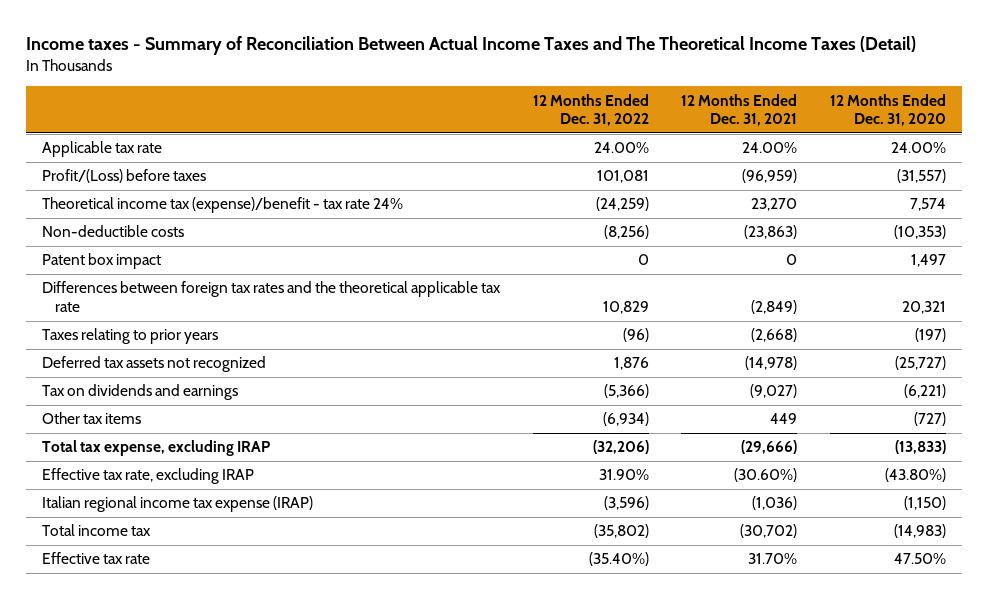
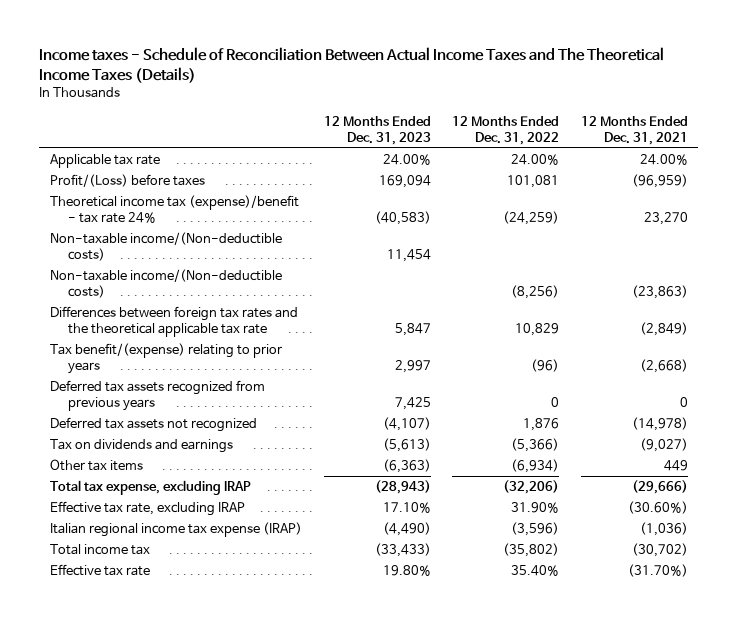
[25,35,916,55] Income taxes - Summary of Reconciliation Between Actual Income Taxes and The Theoretical Income Taxes (Detail) -> [39,46,665,83] Income taxes - Schedule of Reconciliation Between Actual Income Taxes and The Theoretical Income Taxes (Details)
[829,93,946,127] 12 Months Ended Dec. 31, 2020 -> none
none -> [323,115,431,145] 12 Months Ended Dec. 31, 2023
[41,253,161,270] Patent box impact -> none
none -> [50,232,283,262] Non-taxable income/(Non-deductible costs)
[41,225,184,238] Non-deductible costs -> [50,269,283,299] Non-taxable income/(Non-deductible costs)
[41,328,218,345] Taxes relating to prior years -> [50,343,283,375] Tax benefit/(expense) relating to prior years
none -> [50,380,266,412] Deferred tax assets recognized from previous years
[588,552,649,567] (35.40%) -> [511,565,560,577] 35.40%
[748,553,798,565] 31.70% -> [627,564,688,578] (31.70%)

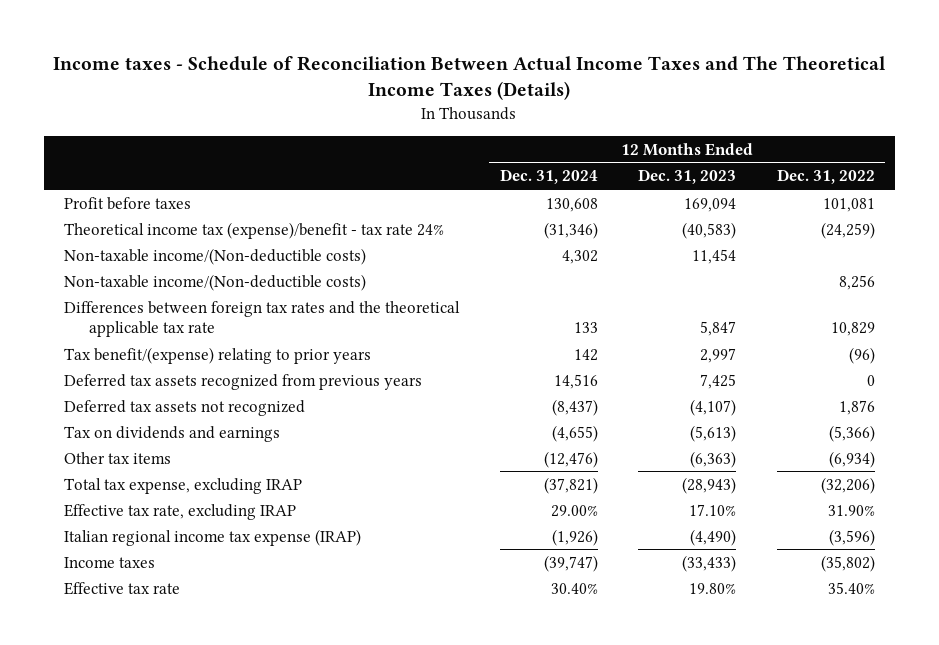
[580,115,688,145] 12 Months Ended Dec. 31, 2021 -> none
none -> [499,169,598,185] Dec. 31, 2024
[50,154,161,169] Applicable tax rate -> none
[50,174,206,188] Profit/(Loss) before taxes -> [63,196,191,210] Profit before taxes
[511,285,560,300] (8,256) -> [838,274,875,290] 8,256
[50,544,151,556] Total income tax -> [63,556,155,568] Income taxes

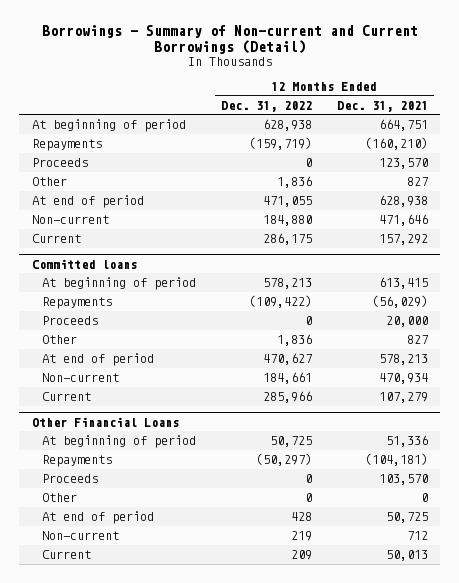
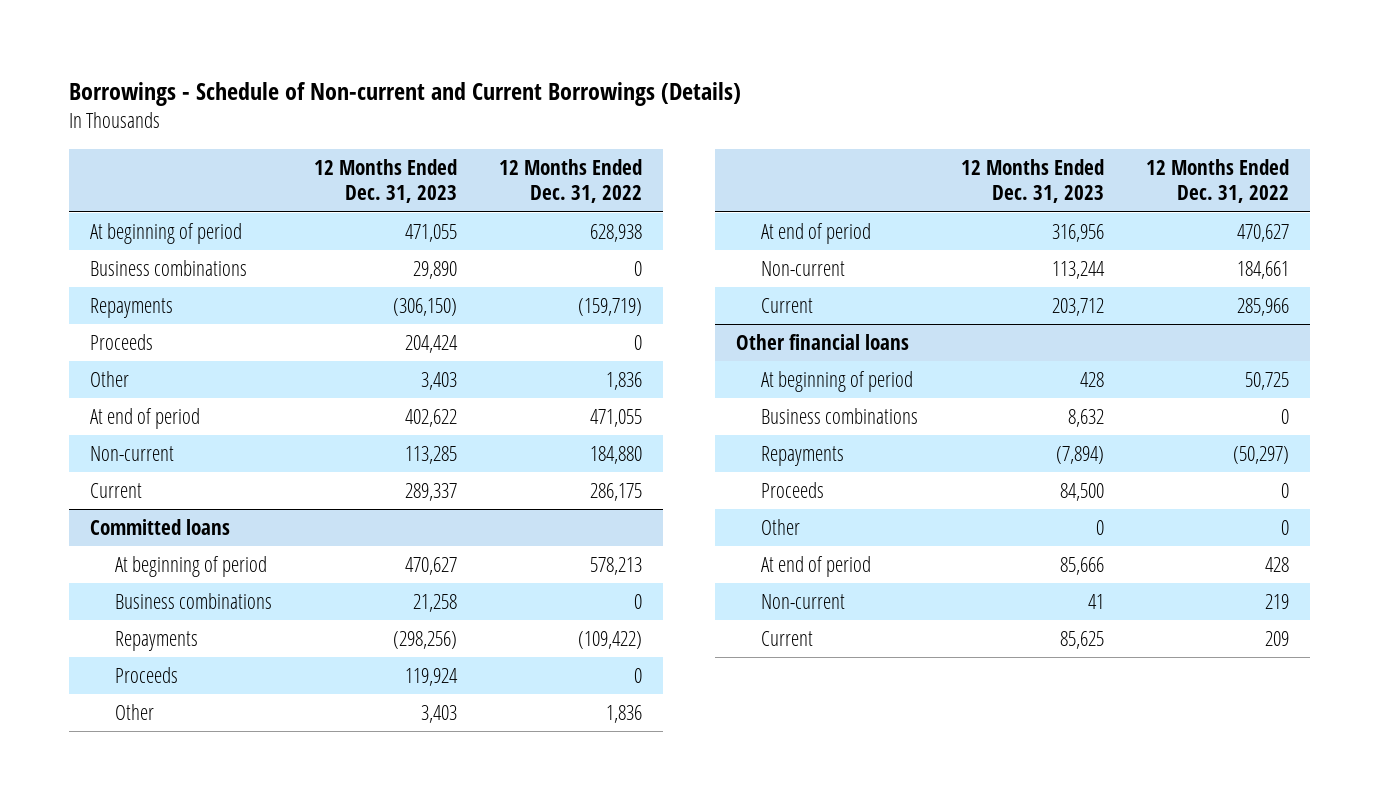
[41,24,418,54] Borrowings - Summary of Non-current and Current Borrowings (Detail) -> [68,82,741,107] Borrowings - Schedule of Non-current and Current Borrowings (Details)
[336,100,428,112] Dec. 31, 2021 -> none
none -> [314,158,458,204] 12 Months Ended Dec. 31, 2023
none -> [89,259,247,276] Business combinations
none -> [115,592,273,609] Business combinations
[31,416,179,427] Other Financial Loans -> [735,333,909,350] Other financial loans
none -> [761,407,919,424] Business combinations

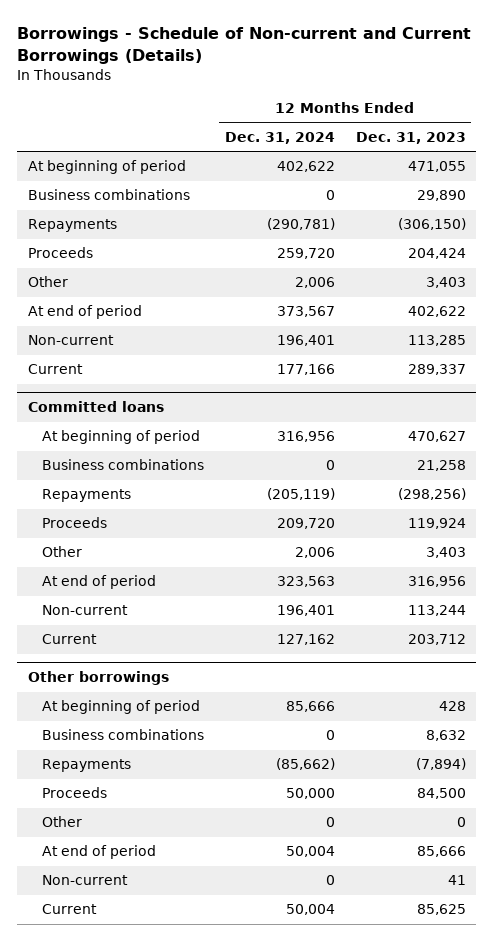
[499,158,643,204] 12 Months Ended Dec. 31, 2022 -> none
none -> [224,131,335,144] Dec. 31, 2024
[735,333,909,350] Other financial loans -> [28,671,170,686] Other borrowings

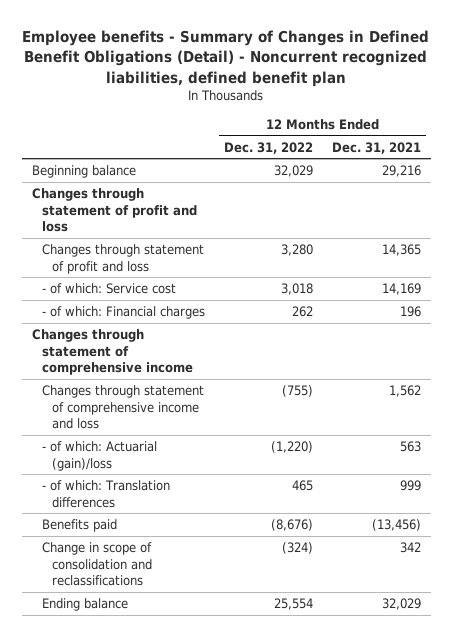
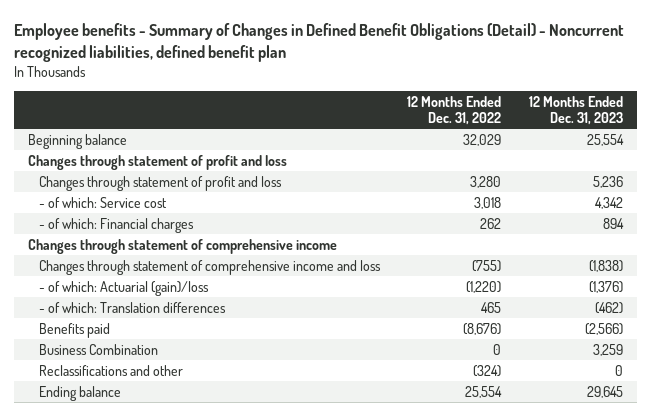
[332,141,422,154] Dec. 31, 2021 -> none
none -> [529,95,624,125] 12 Months Ended Dec. 31, 2023
none -> [38,343,158,355] Business Combination
[41,542,152,587] Change in scope of consolidation and reclassifications -> [38,364,183,376] Reclassifications and other

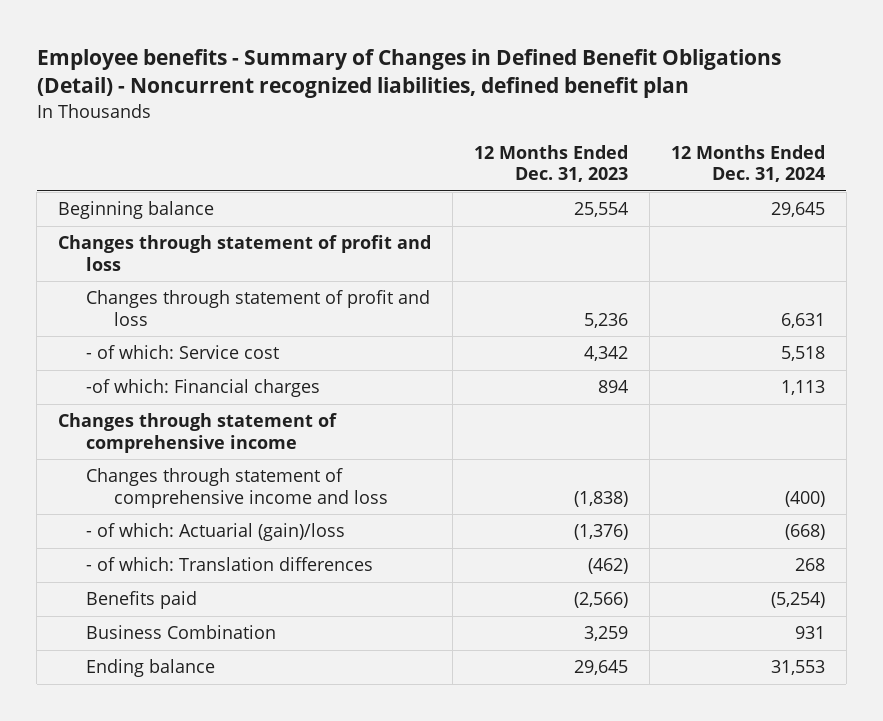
[407,95,502,125] 12 Months Ended Dec. 31, 2022 -> none
none -> [670,144,825,183] 12 Months Ended Dec. 31, 2024
[38,217,194,233] - of which: Financial charges -> [86,379,321,398] -of which: Financial charges
[38,364,183,376] Reclassifications and other -> none

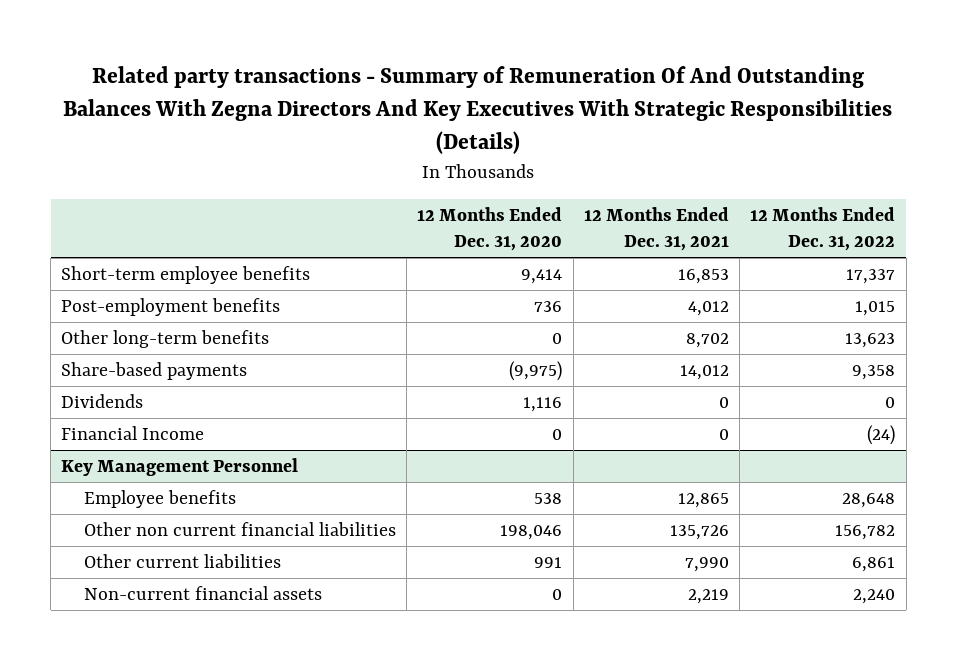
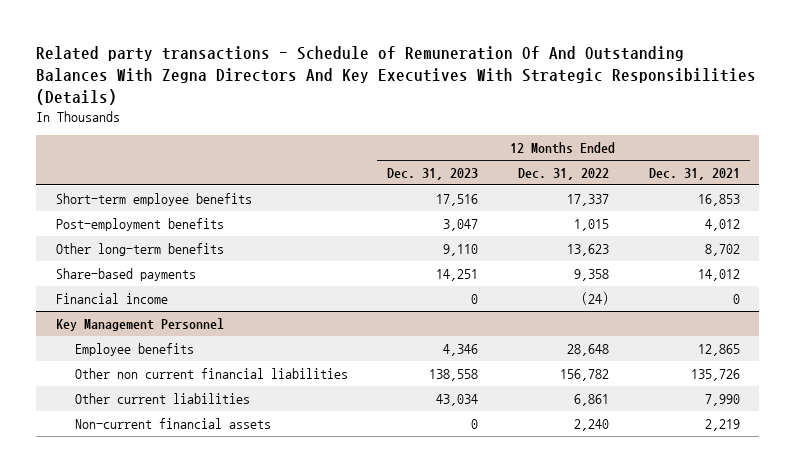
[63,66,893,155] Related party transactions - Summary of Remuneration Of And Outstanding Balances With Zegna Directors And Key Executives With Strategic Responsibilities (Details) -> [35,45,756,105] Related party transactions - Schedule of Remuneration Of And Outstanding Balances With Zegna Directors And Key Executives With Strategic Responsibilities (Details)
[417,206,563,252] 12 Months Ended Dec. 31, 2020 -> none
none -> [387,168,479,181] Dec. 31, 2023
[61,394,144,409] Dividends -> none
[61,426,205,441] Financial Income -> [55,292,168,304] Financial income

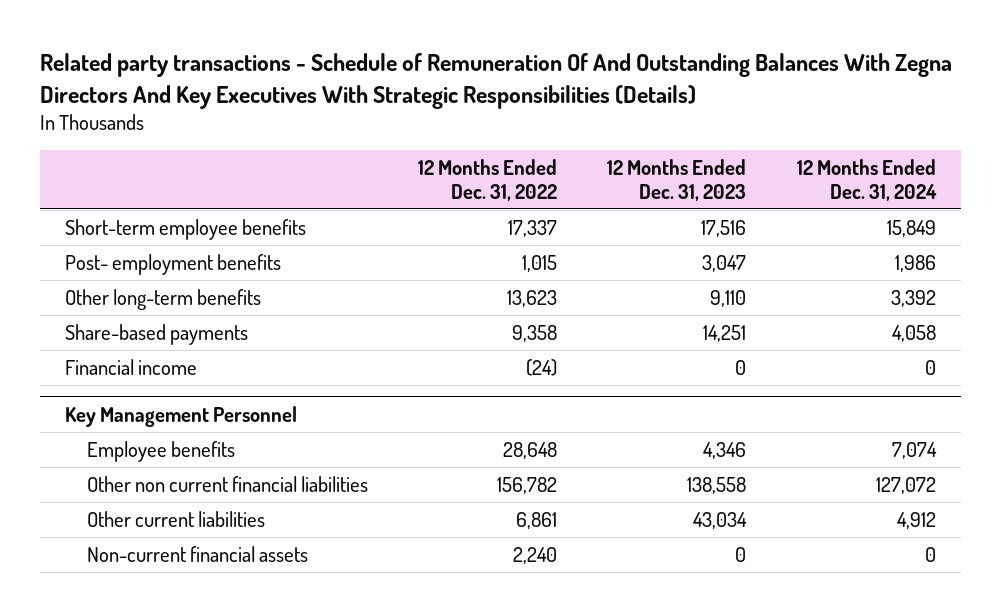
[648,168,740,181] Dec. 31, 2021 -> none
none -> [796,159,937,201] 12 Months Ended Dec. 31, 2024
[55,217,224,231] Post-employment benefits -> [64,253,281,275] Post- employment benefits

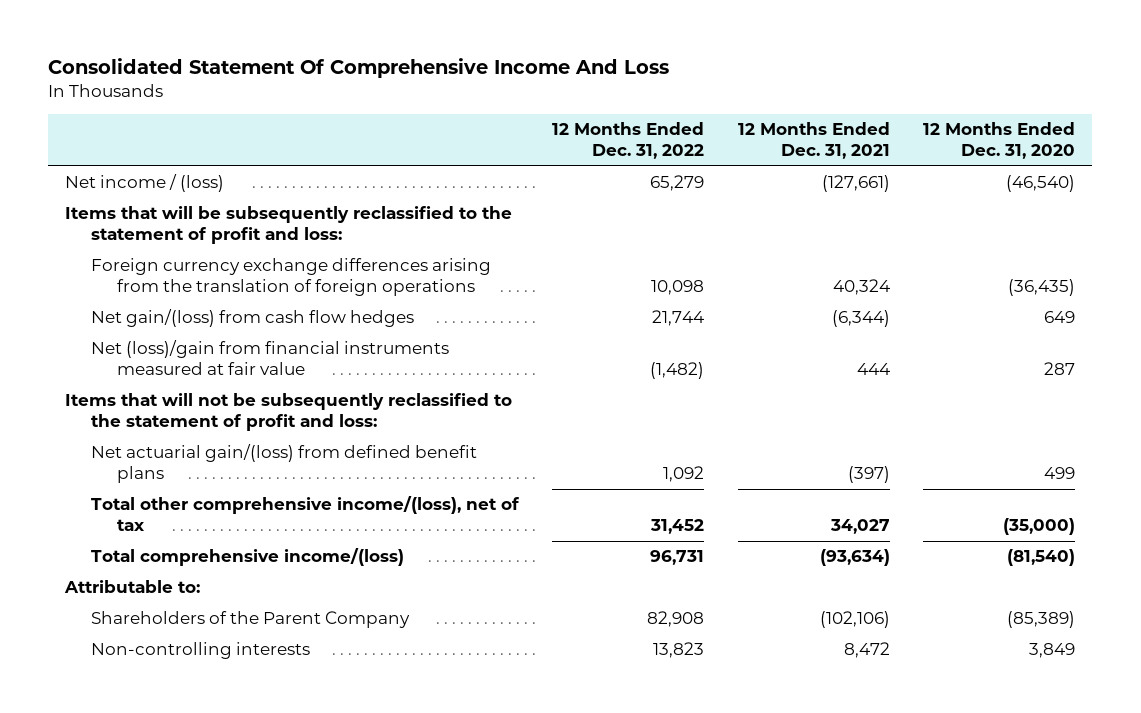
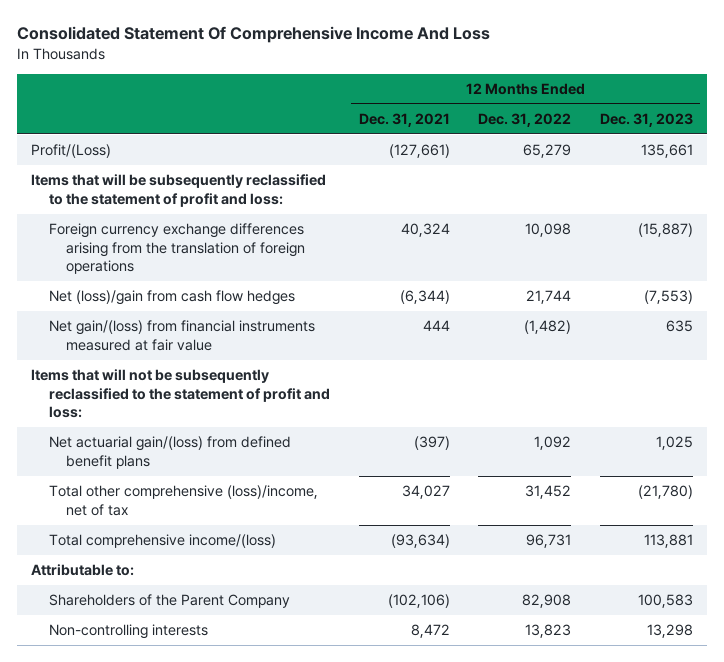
[923,122,1076,160] 12 Months Ended Dec. 31, 2020 -> none
none -> [600,112,694,127] Dec. 31, 2023
[65,174,225,193] Net income / (loss) -> [31,144,112,159] Profit/(Loss)
[90,309,414,328] Net gain/(loss) from cash flow hedges -> [48,290,295,306] Net (loss)/gain from cash flow hedges
[90,340,449,376] Net (loss)/gain from financial instruments measured at fair value -> [48,320,315,351] Net gain/(loss) from financial instruments measured at fair value
[90,496,520,532] Total other comprehensive income/(loss), net of tax -> [48,485,318,516] Total other comprehensive (loss)/income, net of tax

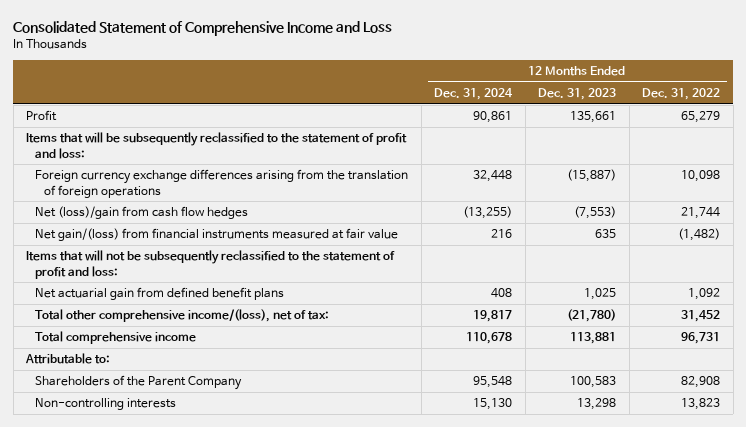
[16,26,490,44] Consolidated Statement Of Comprehensive Income And Loss -> [13,20,393,36] Consolidated Statement of Comprehensive Income and Loss
[358,112,450,127] Dec. 31, 2021 -> none
none -> [434,88,514,101] Dec. 31, 2024
[31,144,112,159] Profit/(Loss) -> [26,110,58,122] Profit
[48,436,291,469] Net actuarial gain/(loss) from defined benefit plans -> [35,287,285,301] Net actuarial gain from defined benefit plans
[48,485,318,516] Total other comprehensive (loss)/income, net of tax -> [35,309,330,323] Total other comprehensive income/(loss), net of tax:
[48,534,276,549] Total comprehensive income/(loss) -> [35,331,197,345] Total comprehensive income

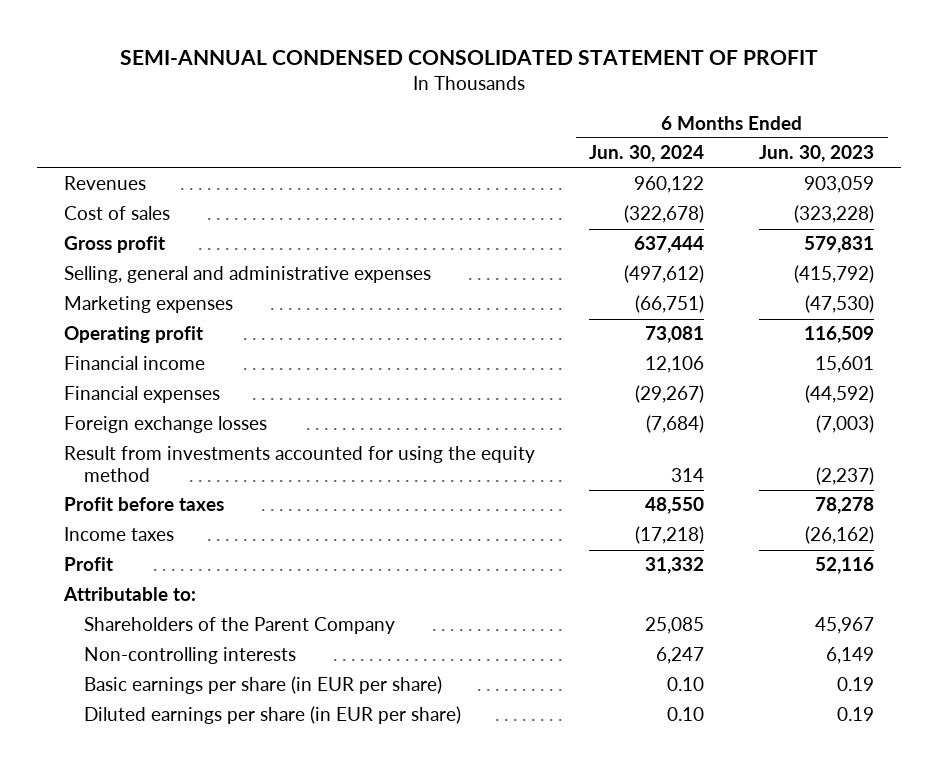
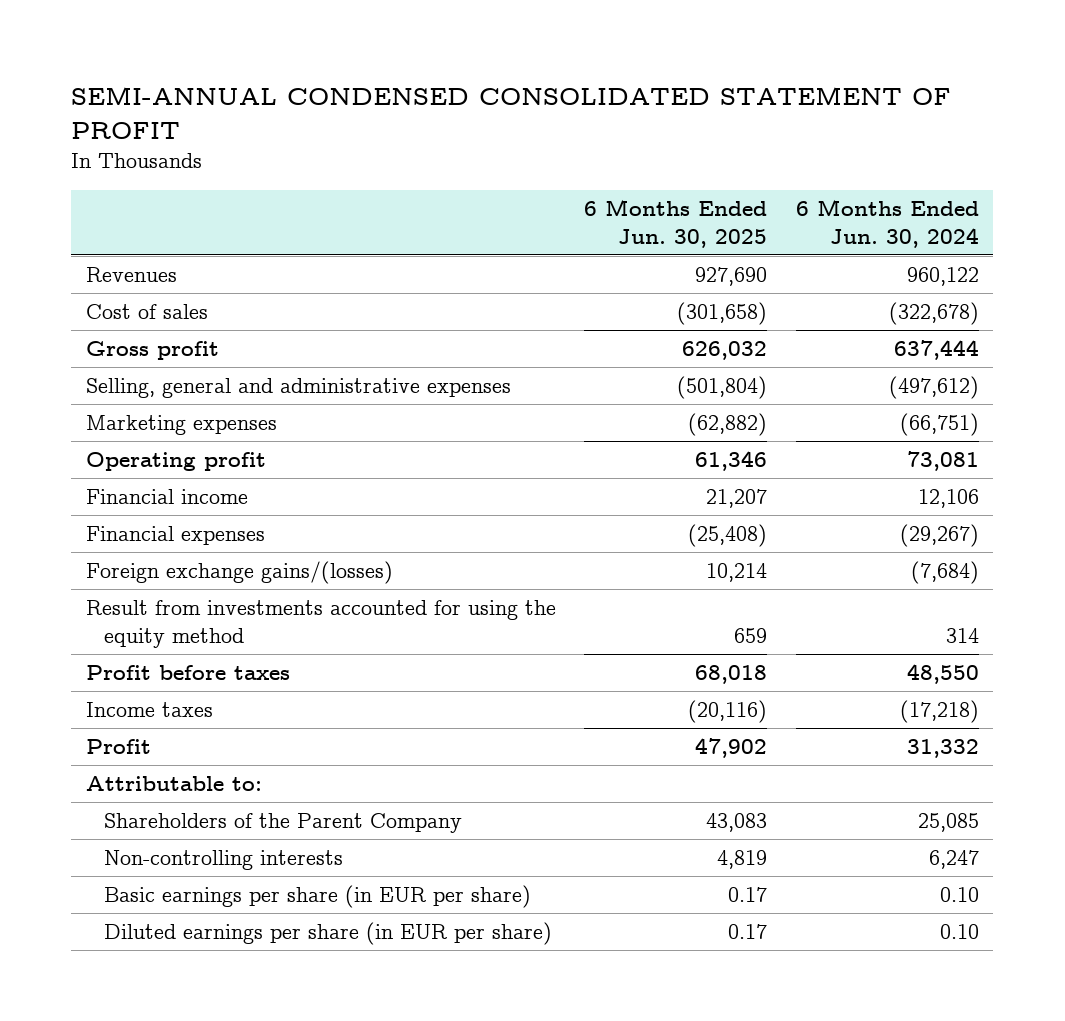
[758,145,874,163] Jun. 30, 2023 -> none
none -> [584,198,768,248] 6 Months Ended Jun. 30, 2025
[64,416,268,434] Foreign exchange losses -> [85,560,393,584] Foreign exchange gains/(losses)

